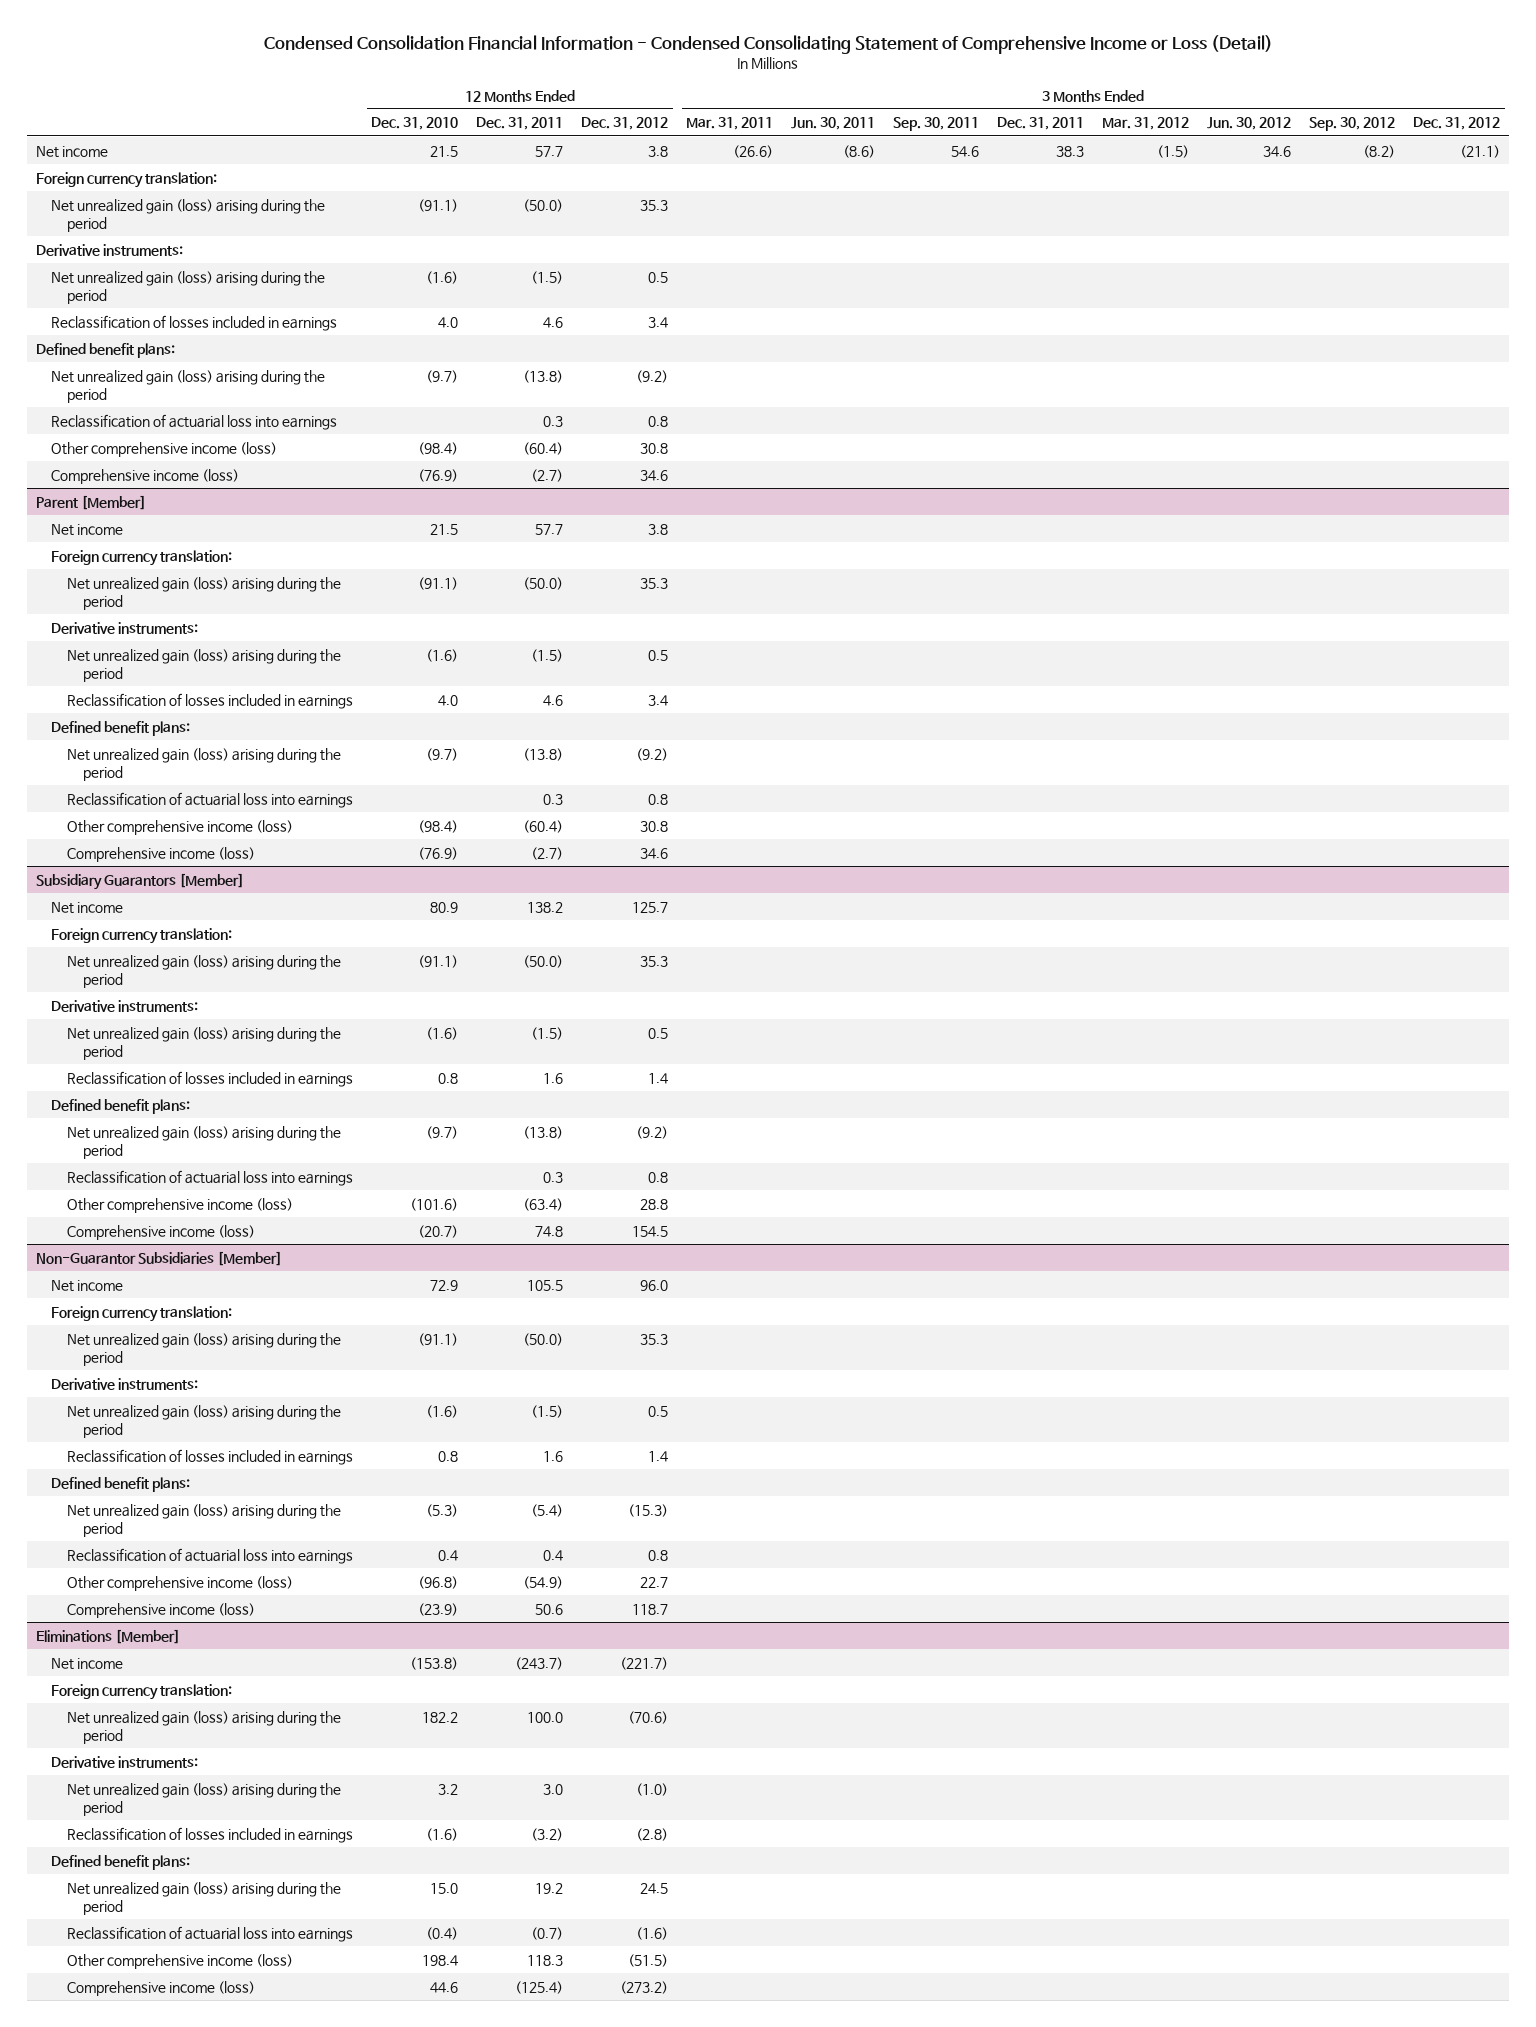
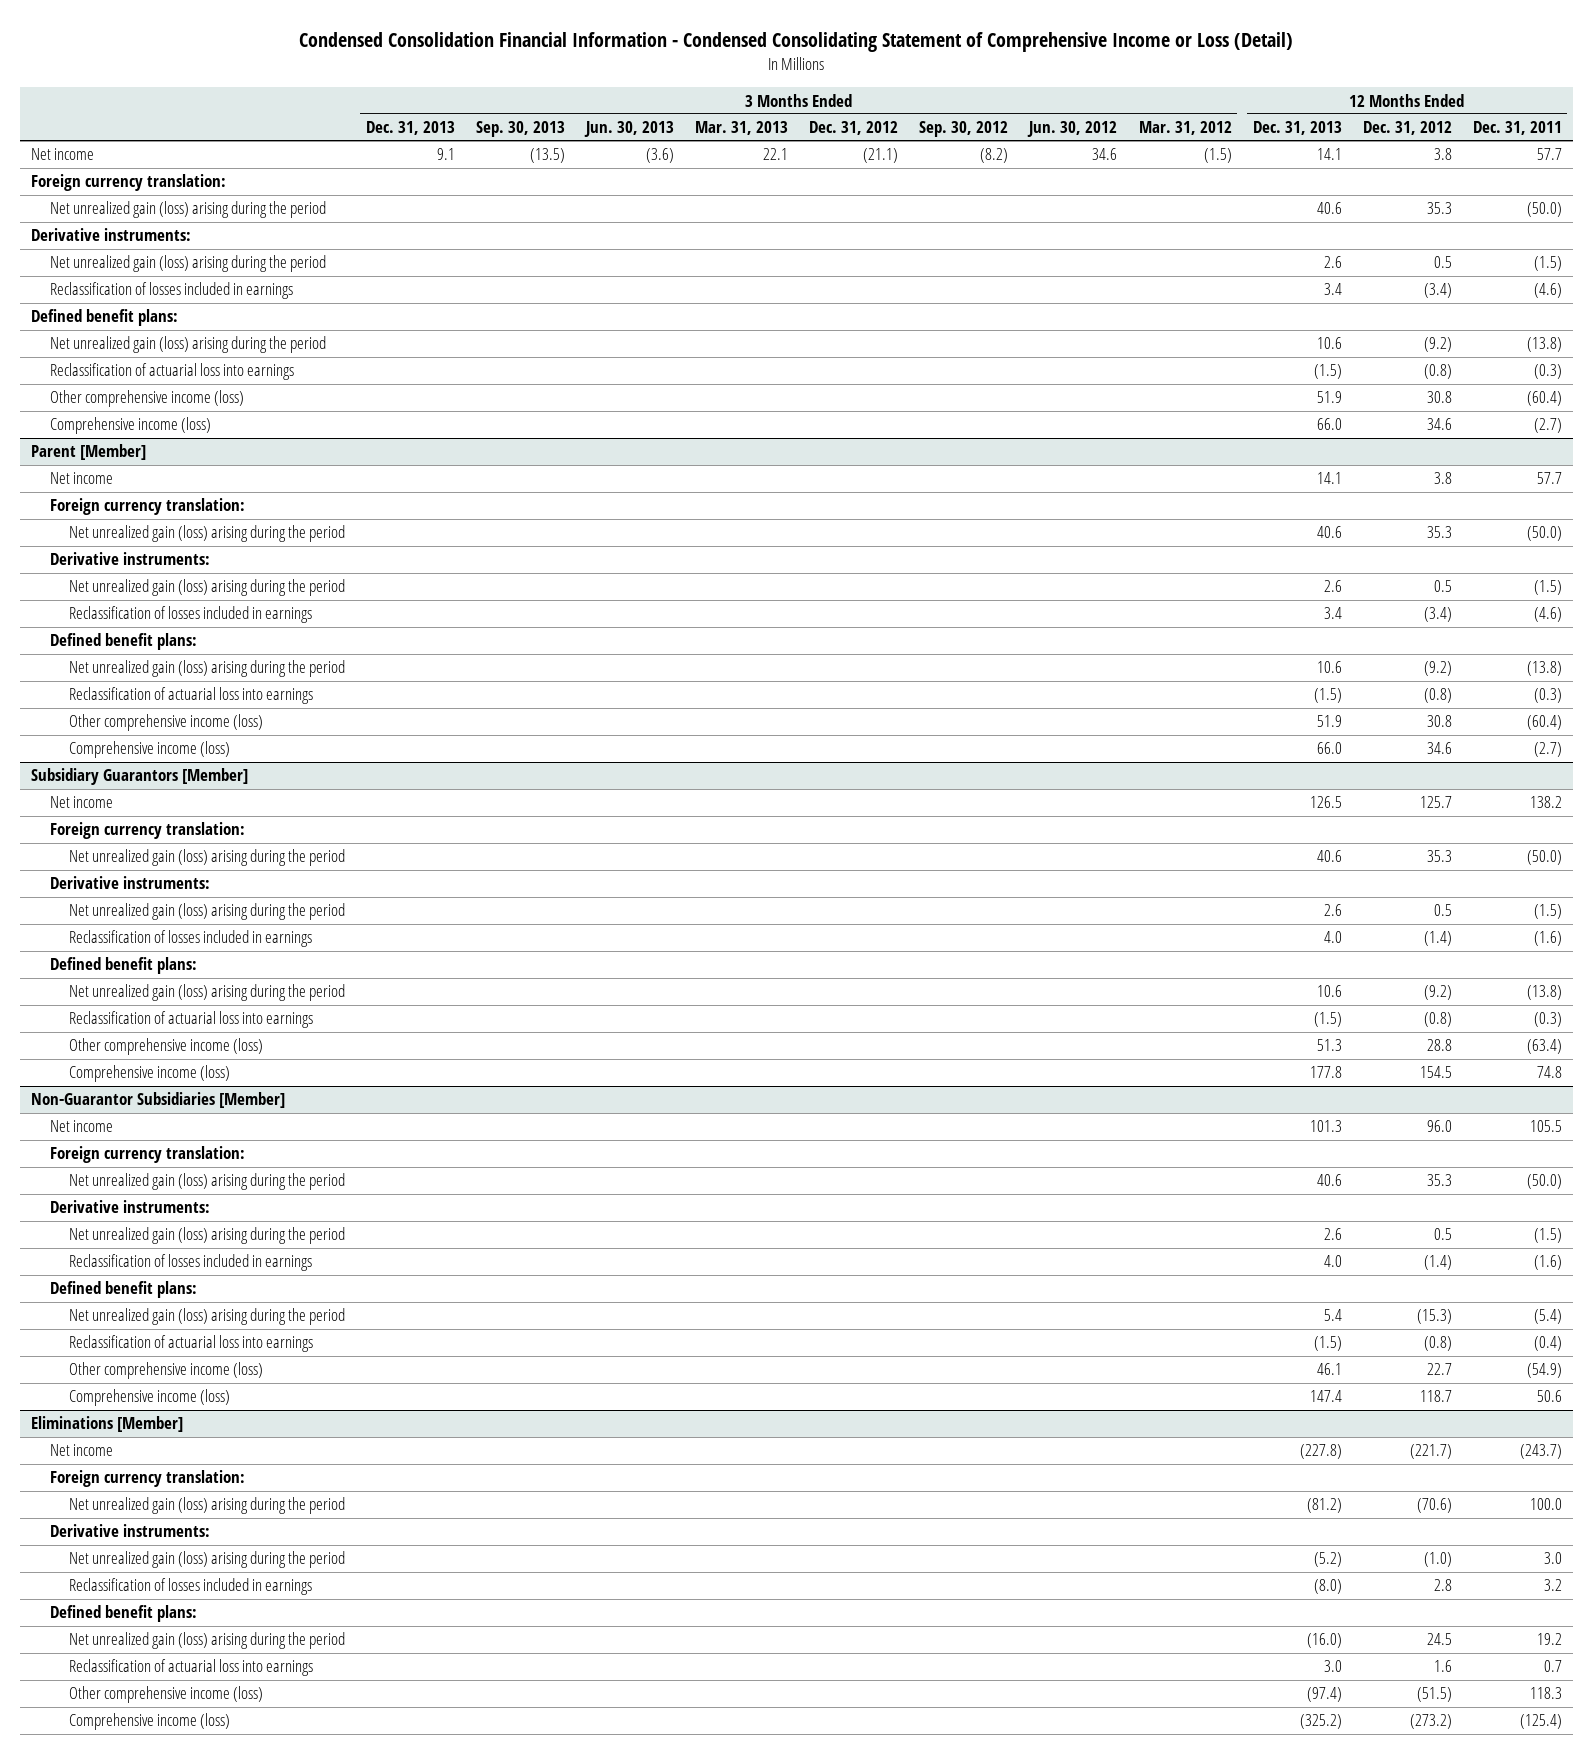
[371,117,459,131] Dec. 31, 2010 -> none
[686,117,774,131] Mar. 31, 2011 -> none
[791,117,876,131] Jun. 30, 2011 -> none
[893,117,980,132] Sep. 30, 2011 -> none
[997,117,1085,131] Dec. 31, 2011 -> none
none -> [365,121,455,136] Dec. 31, 2013
none -> [475,121,565,138] Sep. 30, 2013
none -> [583,121,674,138] Jun. 30, 2013
none -> [695,121,789,136] Mar. 31, 2013
none -> [1252,121,1342,136] Dec. 31, 2013
[543,316,564,328] 4.6 -> [1534,283,1563,299] (4.6)
[648,316,669,328] 3.4 -> [1423,283,1452,299] (3.4)
[543,415,564,427] 0.3 -> [1534,364,1563,380] (0.3)
[648,415,669,427] 0.8 -> [1423,364,1452,380] (0.8)
[543,694,564,706] 4.6 -> [1534,607,1563,623] (4.6)
[648,694,669,706] 3.4 -> [1423,607,1452,623] (3.4)
[543,793,564,805] 0.3 -> [1534,688,1563,704] (0.3)
[648,793,669,805] 0.8 -> [1423,688,1452,704] (0.8)
[543,1072,564,1084] 1.6 -> [1534,931,1563,947] (1.6)
[648,1072,669,1084] 1.4 -> [1423,931,1452,947] (1.4)
[543,1171,564,1183] 0.3 -> [1534,1012,1563,1028] (0.3)
[648,1171,669,1183] 0.8 -> [1423,1012,1452,1028] (0.8)
[543,1450,564,1462] 1.6 -> [1534,1255,1563,1271] (1.6)
[648,1450,669,1462] 1.4 -> [1423,1255,1452,1271] (1.4)
[543,1549,564,1561] 0.4 -> [1534,1336,1563,1352] (0.4)
[648,1549,669,1561] 0.8 -> [1423,1336,1452,1352] (0.8)
[531,1827,564,1841] (3.2) -> [1544,1579,1563,1592] 3.2
[636,1827,669,1841] (2.8) -> [1433,1579,1452,1592] 2.8
[531,1926,564,1940] (0.7) -> [1544,1660,1563,1673] 0.7
[636,1926,669,1940] (1.6) -> [1433,1660,1452,1673] 1.6

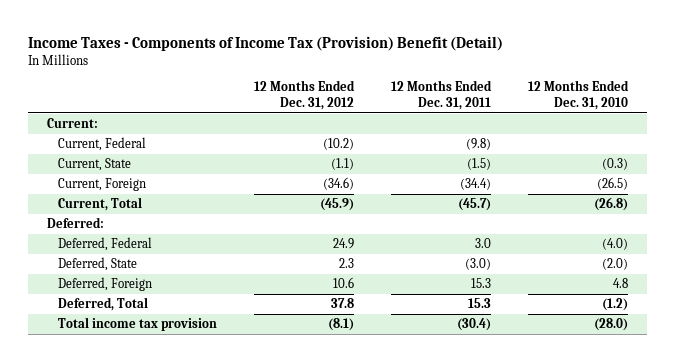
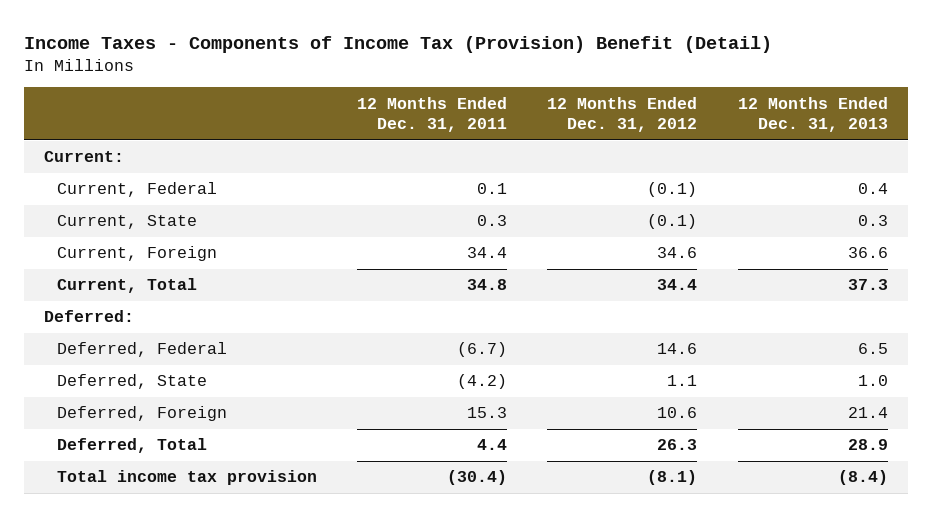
[528,80,630,111] 12 Months Ended Dec. 31, 2010 -> none
none -> [737,96,888,133] 12 Months Ended Dec. 31, 2013
[322,138,354,151] (10.2) -> [647,182,698,198] (0.1)
[465,138,491,151] (9.8) -> [477,183,508,195] 0.1
[330,158,354,171] (1.1) -> [647,214,698,230] (0.1)
[466,158,491,171] (1.5) -> [477,215,508,227] 0.3
[322,177,354,191] (34.6) -> [657,247,698,259] 34.6
[459,178,491,191] (34.4) -> [467,247,508,259] 34.4
[319,198,354,212] (45.9) -> [657,279,698,291] 34.4
[457,198,491,212] (45.7) -> [467,279,508,291] 34.8
[332,238,354,250] 24.9 -> [657,343,698,355] 14.6
[474,238,491,249] 3.0 -> [457,342,508,358] (6.7)
[338,258,354,269] 2.3 -> [667,375,698,387] 1.1
[464,258,491,271] (3.0) -> [457,374,508,390] (4.2)
[330,298,354,309] 37.8 -> [657,439,698,451] 26.3
[467,298,491,309] 15.3 -> [477,439,508,451] 4.4

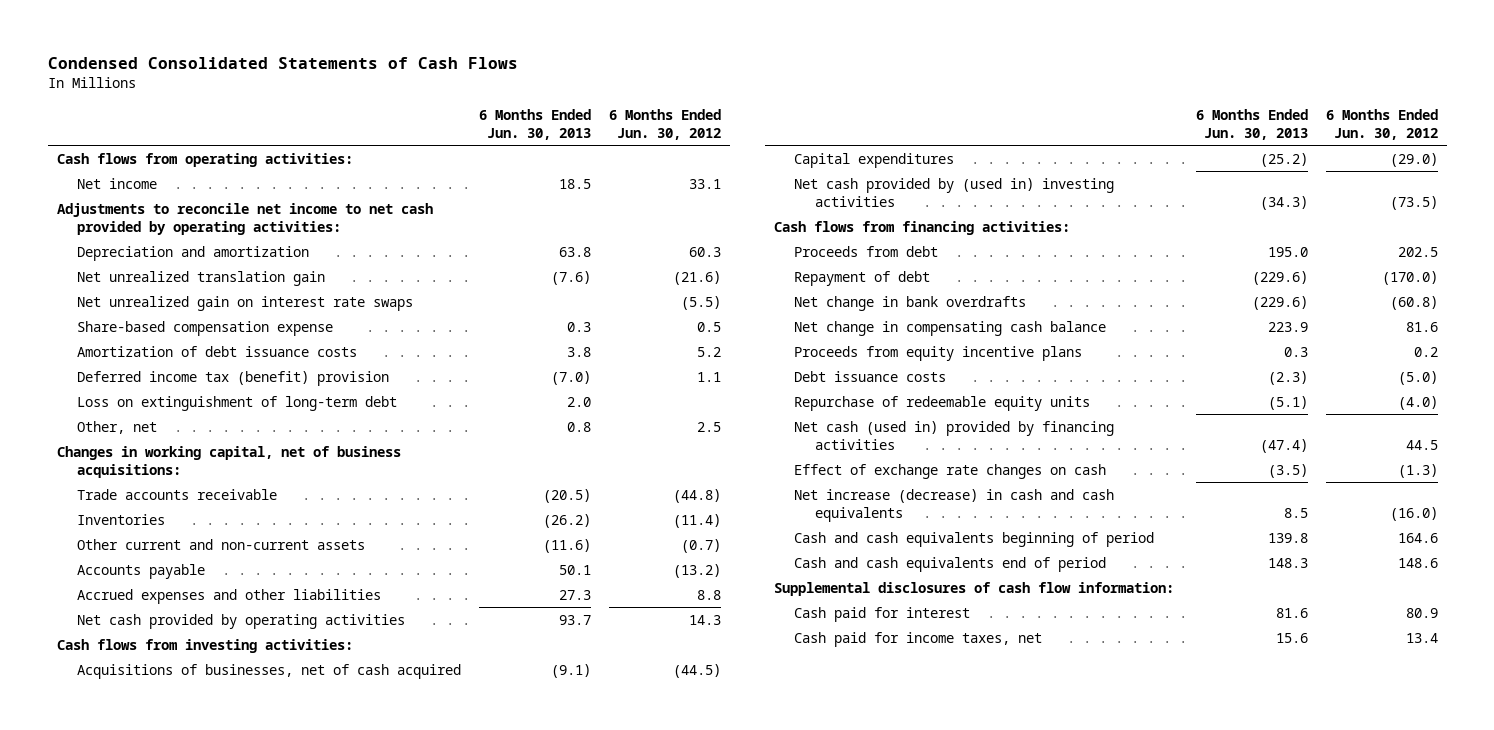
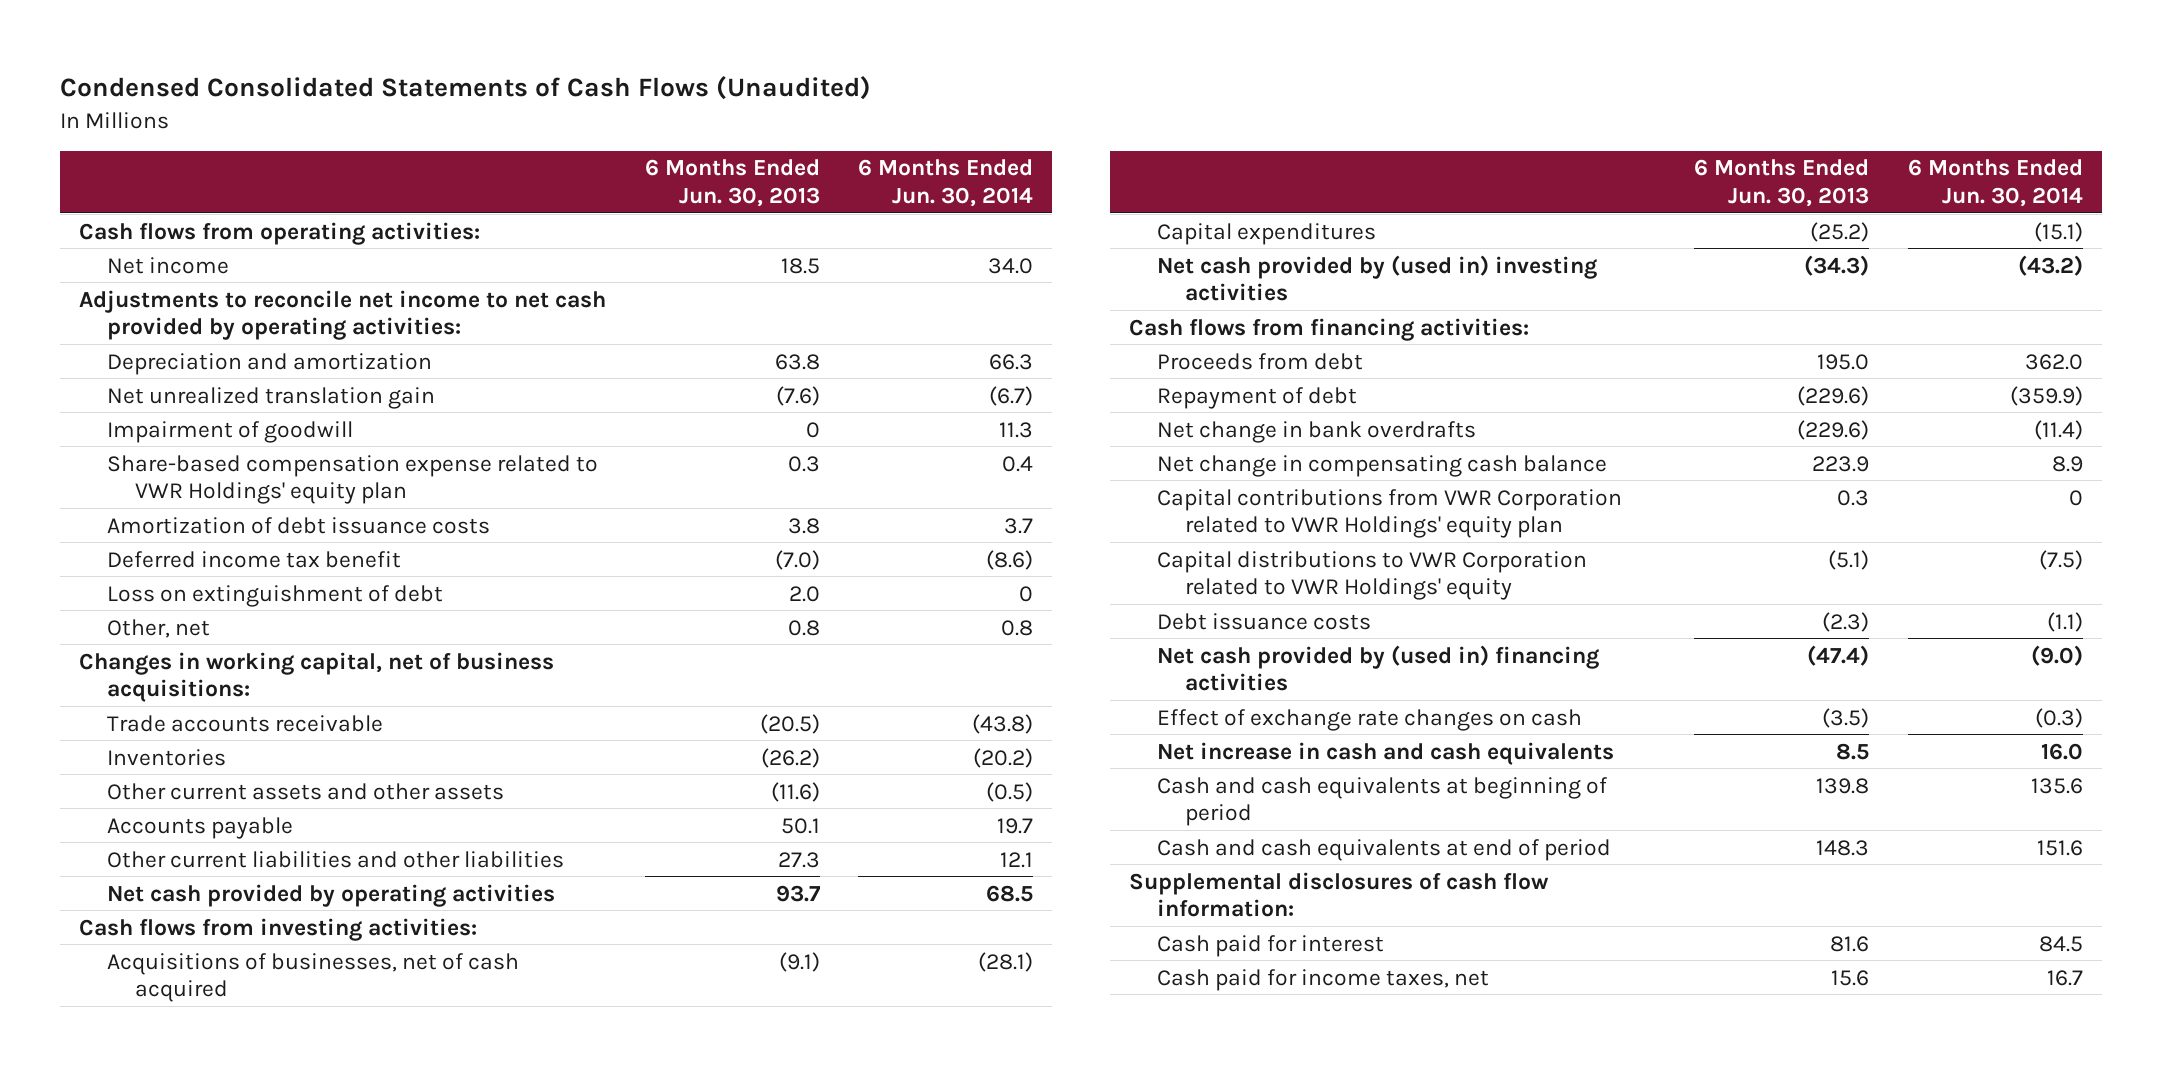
[47,57,518,70] Condensed Consolidated Statements of Cash Flows -> [60,76,872,101] Condensed Consolidated Statements of Cash Flows (Unaudited)
[608,108,721,140] 6 Months Ended Jun. 30, 2012 -> none
none -> [857,159,1033,207] 6 Months Ended Jun. 30, 2014
[77,295,414,311] Net unrealized gain on interest rate swaps -> none
none -> [107,420,354,443] Impairment of goodwill
[77,320,334,336] Share-based compensation expense -> [107,454,599,504] Share-based compensation expense related to VWR Holdings' equity plan
[77,370,390,386] Deferred income tax (benefit) provision -> [107,550,402,568] Deferred income tax benefit
[77,395,398,411] Loss on extinguishment of long-term debt -> [107,584,444,607] Loss on extinguishment of debt
[77,538,366,550] Other current and non-current assets -> [107,782,505,800] Other current assets and other assets
[77,588,382,604] Accrued expenses and other liabilities -> [107,850,565,868] Other current liabilities and other liabilities
[794,345,1083,361] Proceeds from equity incentive plans -> none
none -> [1156,488,1622,538] Capital contributions from VWR Corporation related to VWR Holdings' equity plan
none -> [1156,550,1587,600] Capital distributions to VWR Corporation related to VWR Holdings' equity
[794,395,1091,411] Repurchase of redeemable equity units -> none
[794,420,1115,450] Net cash (used in) provided by financing activities -> [1156,644,1599,691] Net cash provided by (used in) financing activities
[794,488,1115,522] Net increase (decrease) in cash and cash equivalents -> [1156,741,1614,765] Net increase in cash and cash equivalents
[794,531,1155,547] Cash and cash equivalents beginning of period -> [1156,776,1607,826] Cash and cash equivalents at beginning of period
[794,556,1107,572] Cash and cash equivalents end of period -> [1156,838,1611,861] Cash and cash equivalents at end of period

